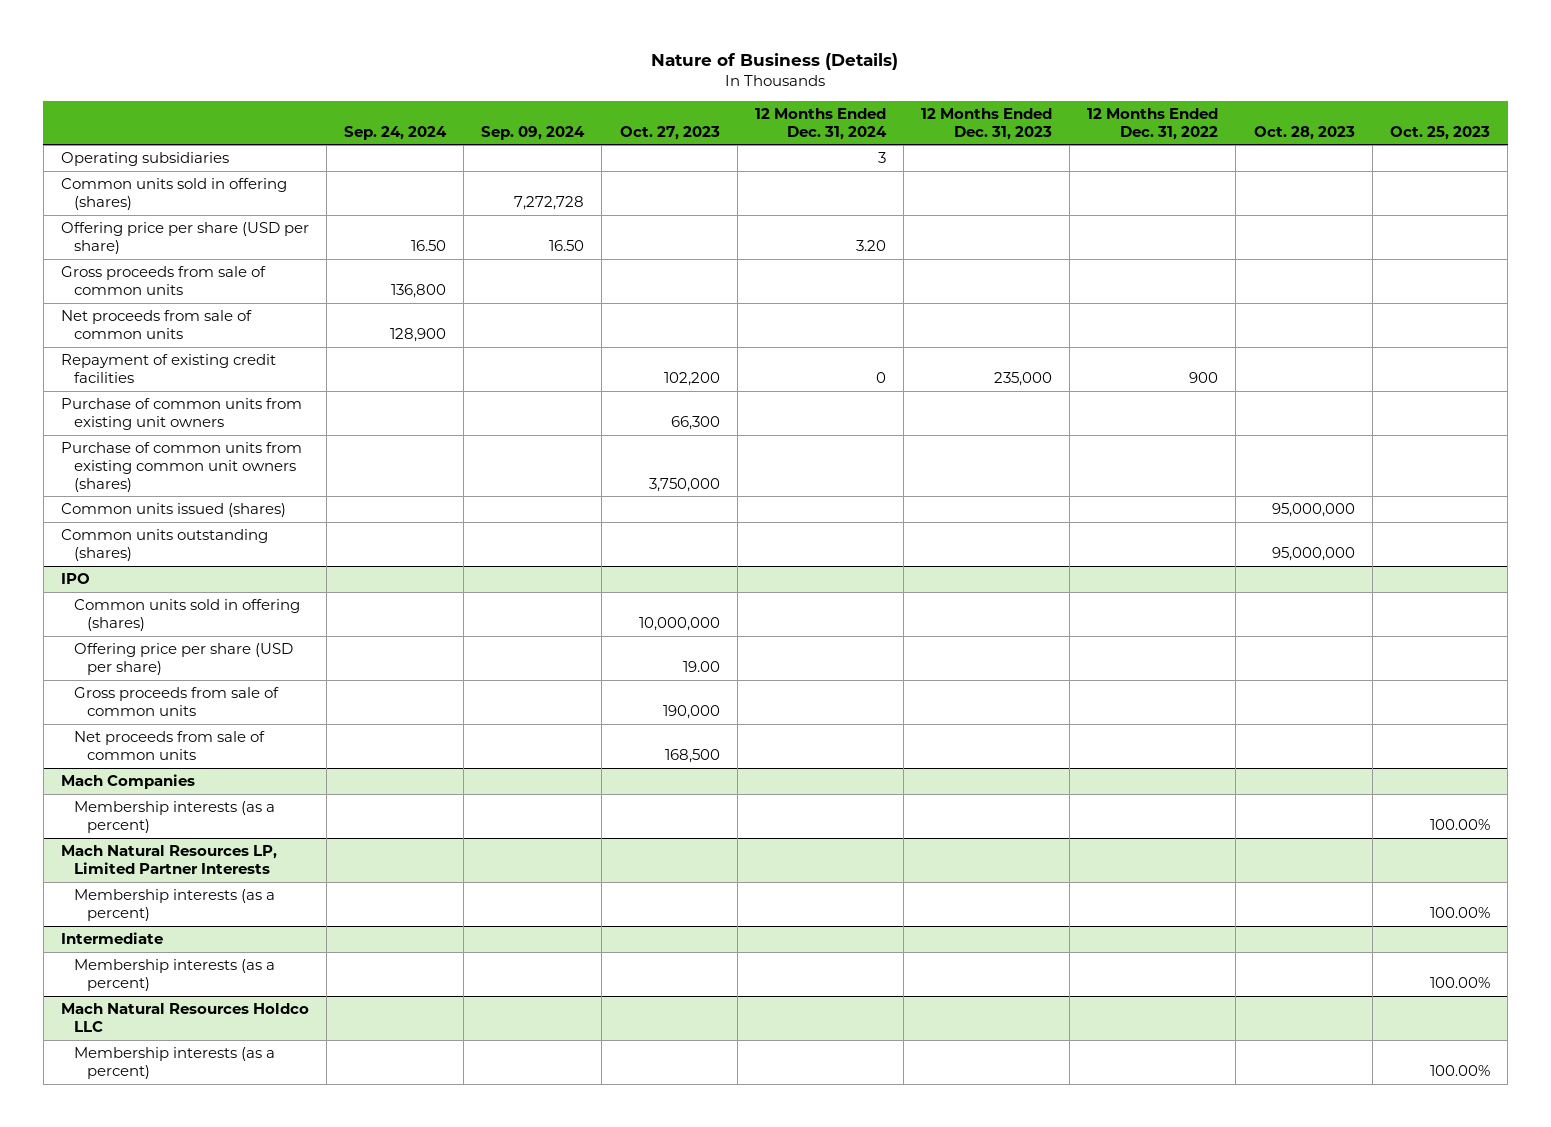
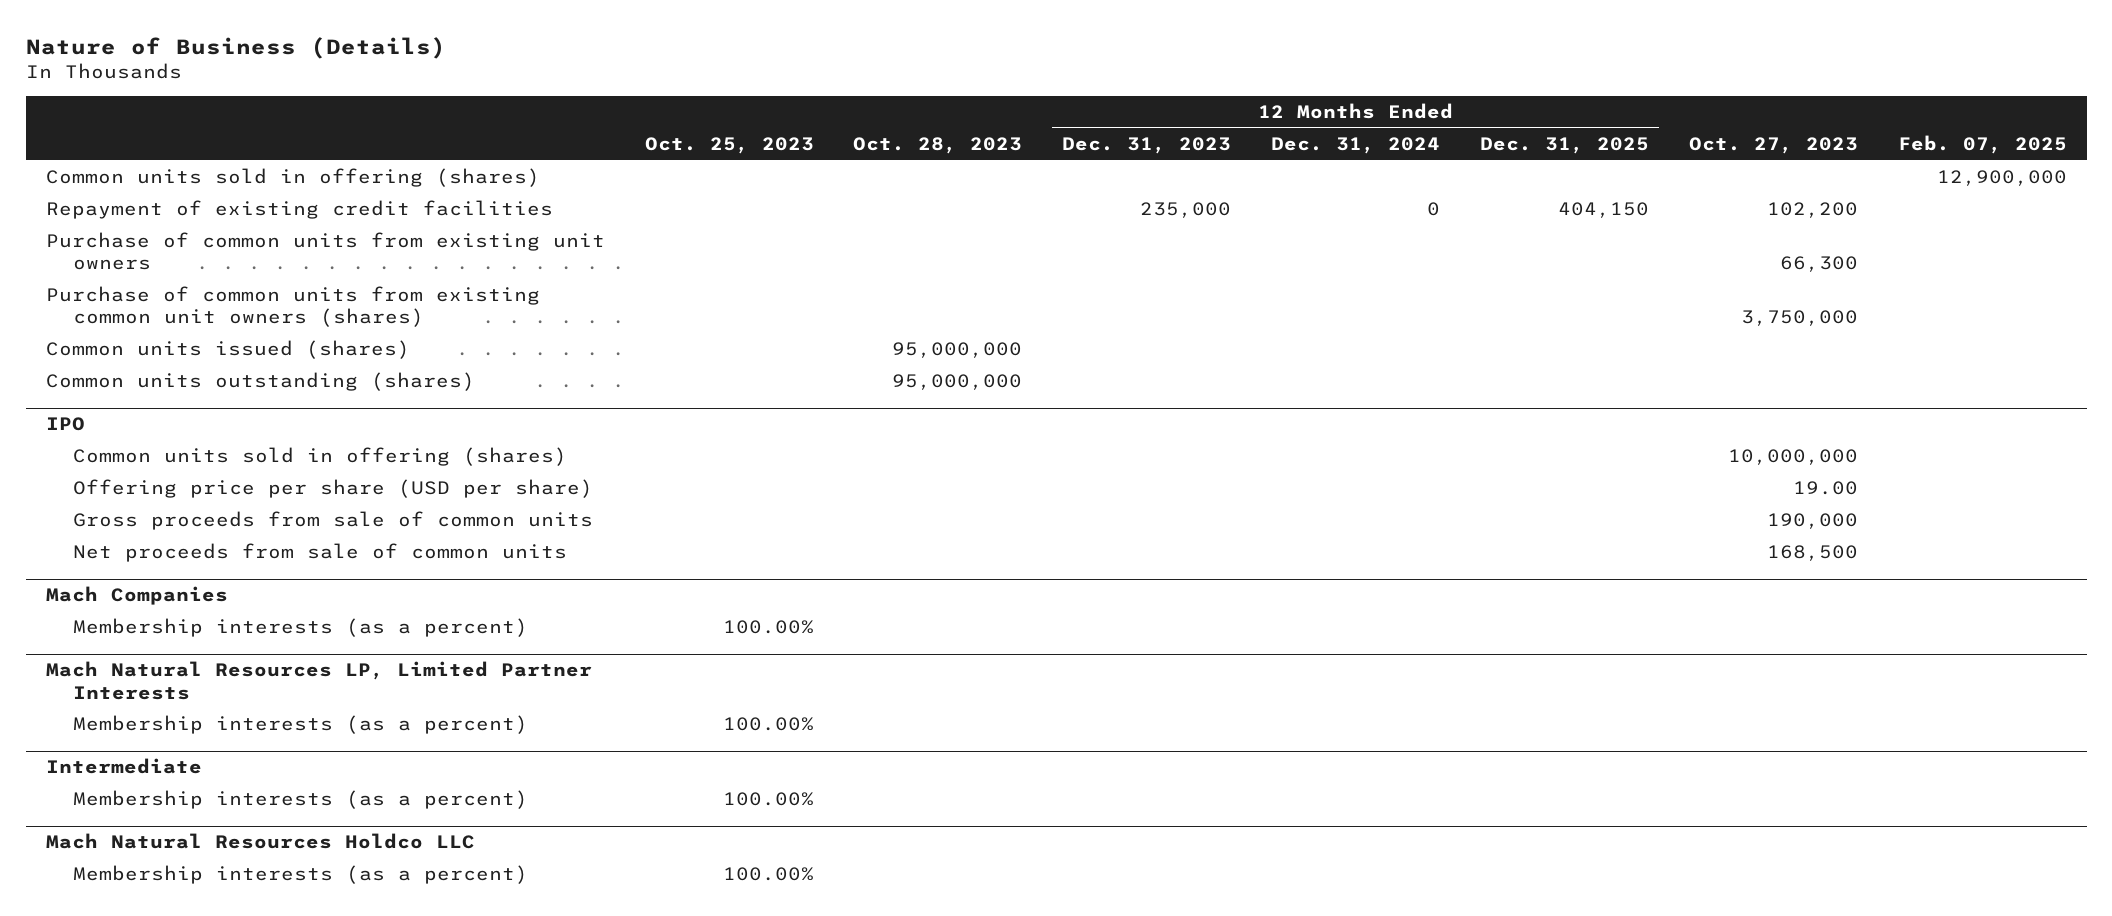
[343,125,447,140] Sep. 24, 2024 -> none
[481,125,586,140] Sep. 09, 2024 -> none
[1087,107,1219,140] 12 Months Ended Dec. 31, 2022 -> none
none -> [1480,137,1650,155] Dec. 31, 2025
none -> [1897,135,2067,155] Feb. 07, 2025
[60,152,229,167] Operating subsidiaries -> none
[60,222,309,254] Offering price per share (USD per share) -> none
[60,266,266,295] Gross proceeds from sale of common units -> none
[60,310,252,339] Net proceeds from sale of common units -> none

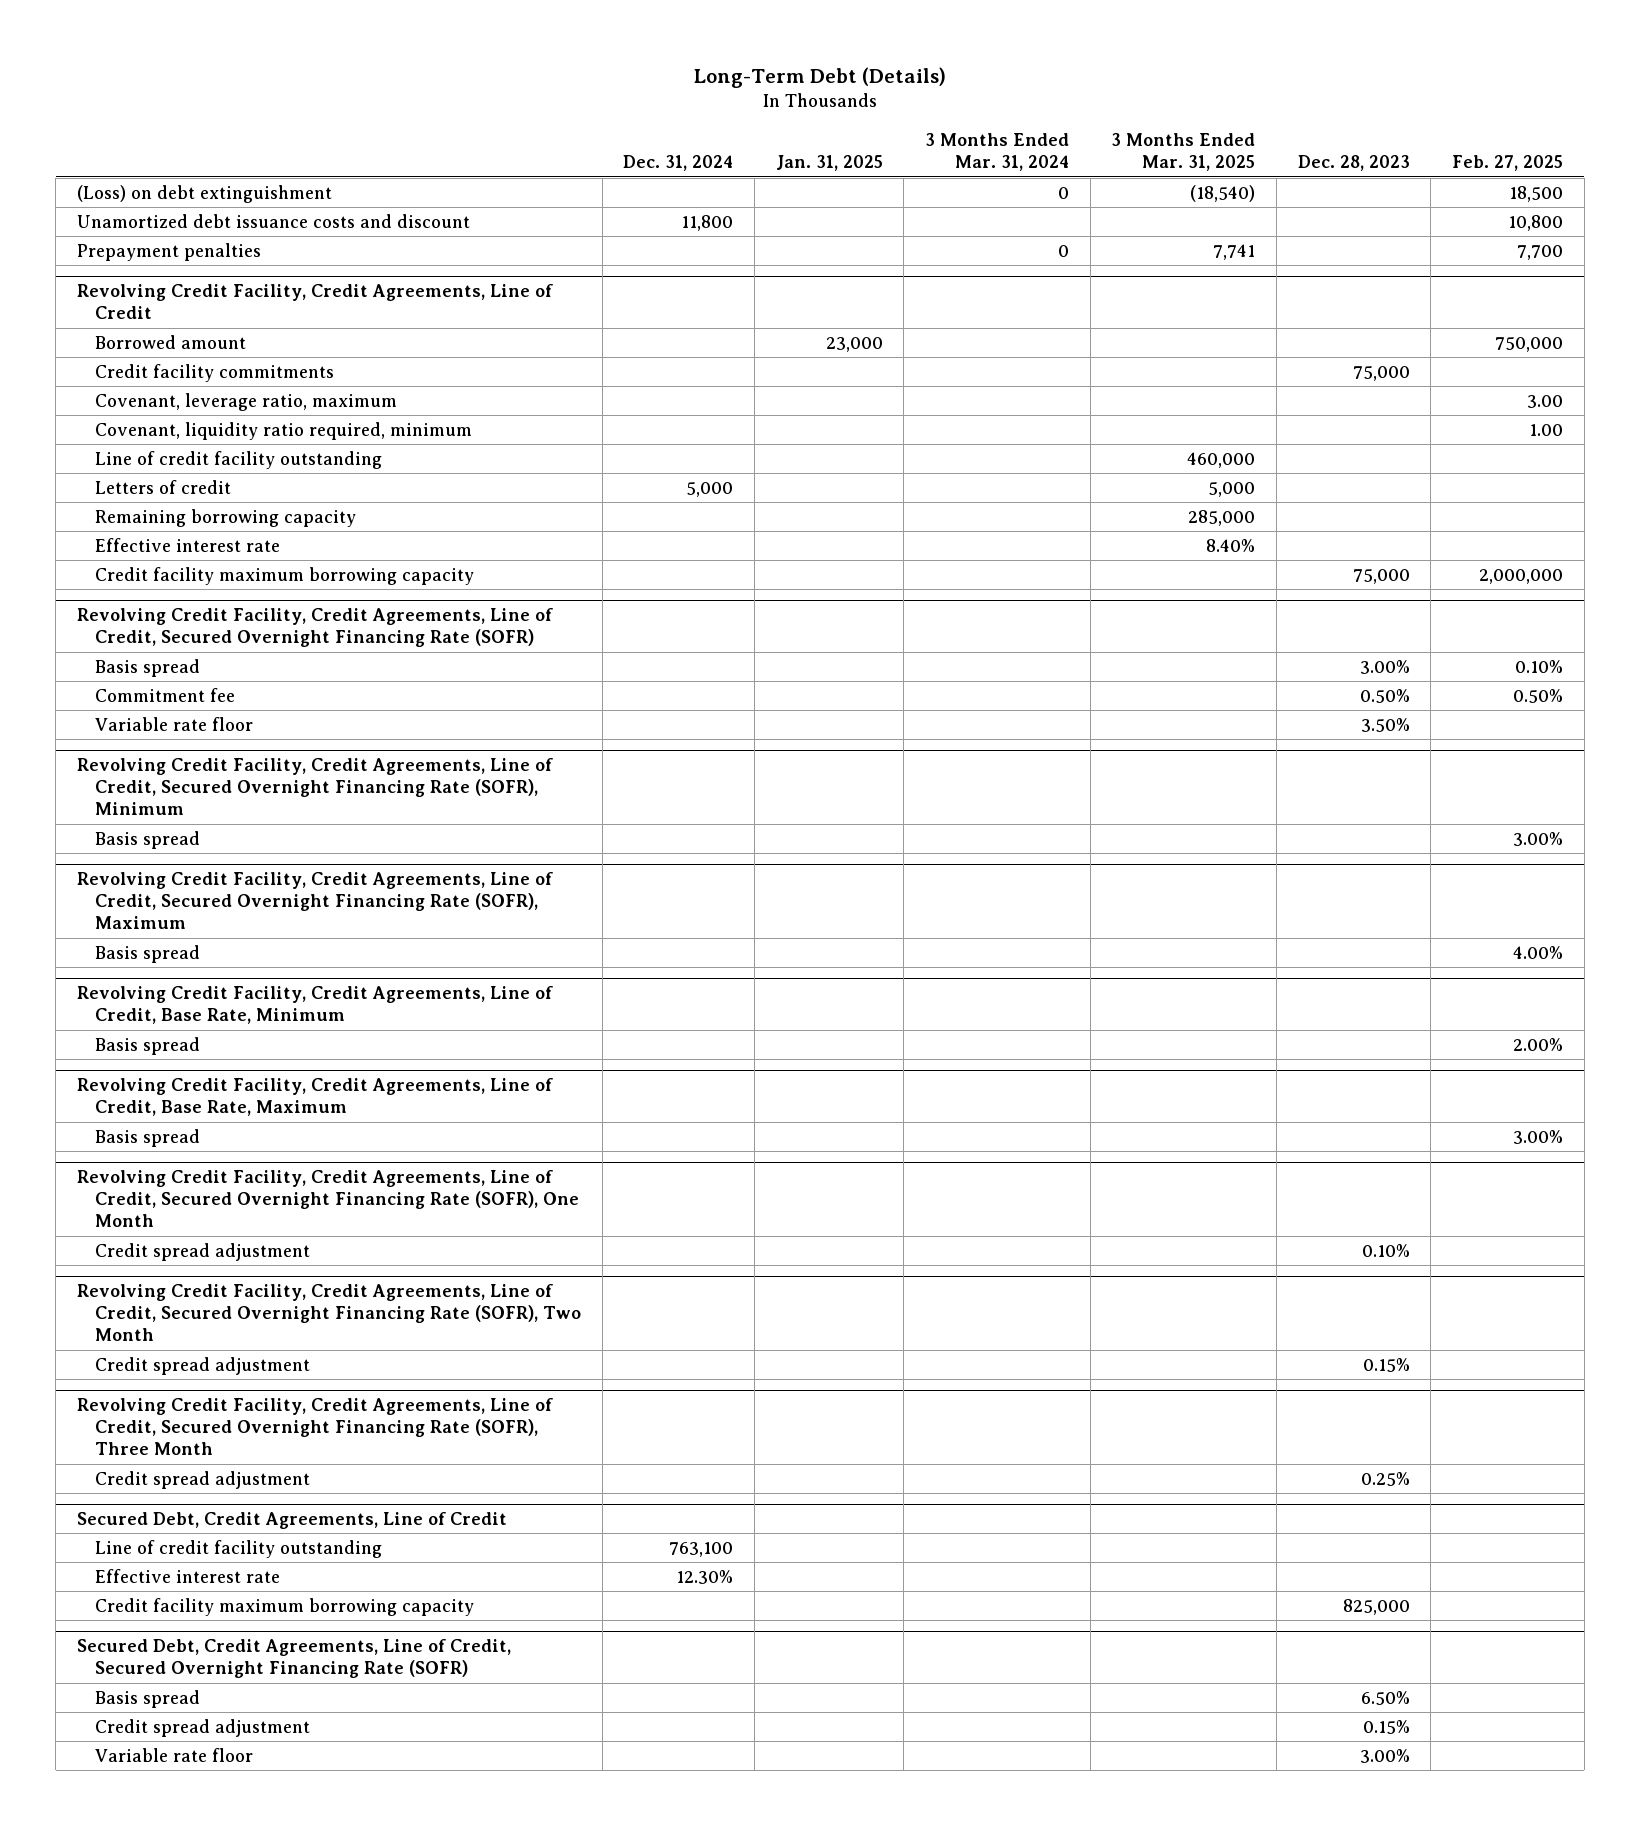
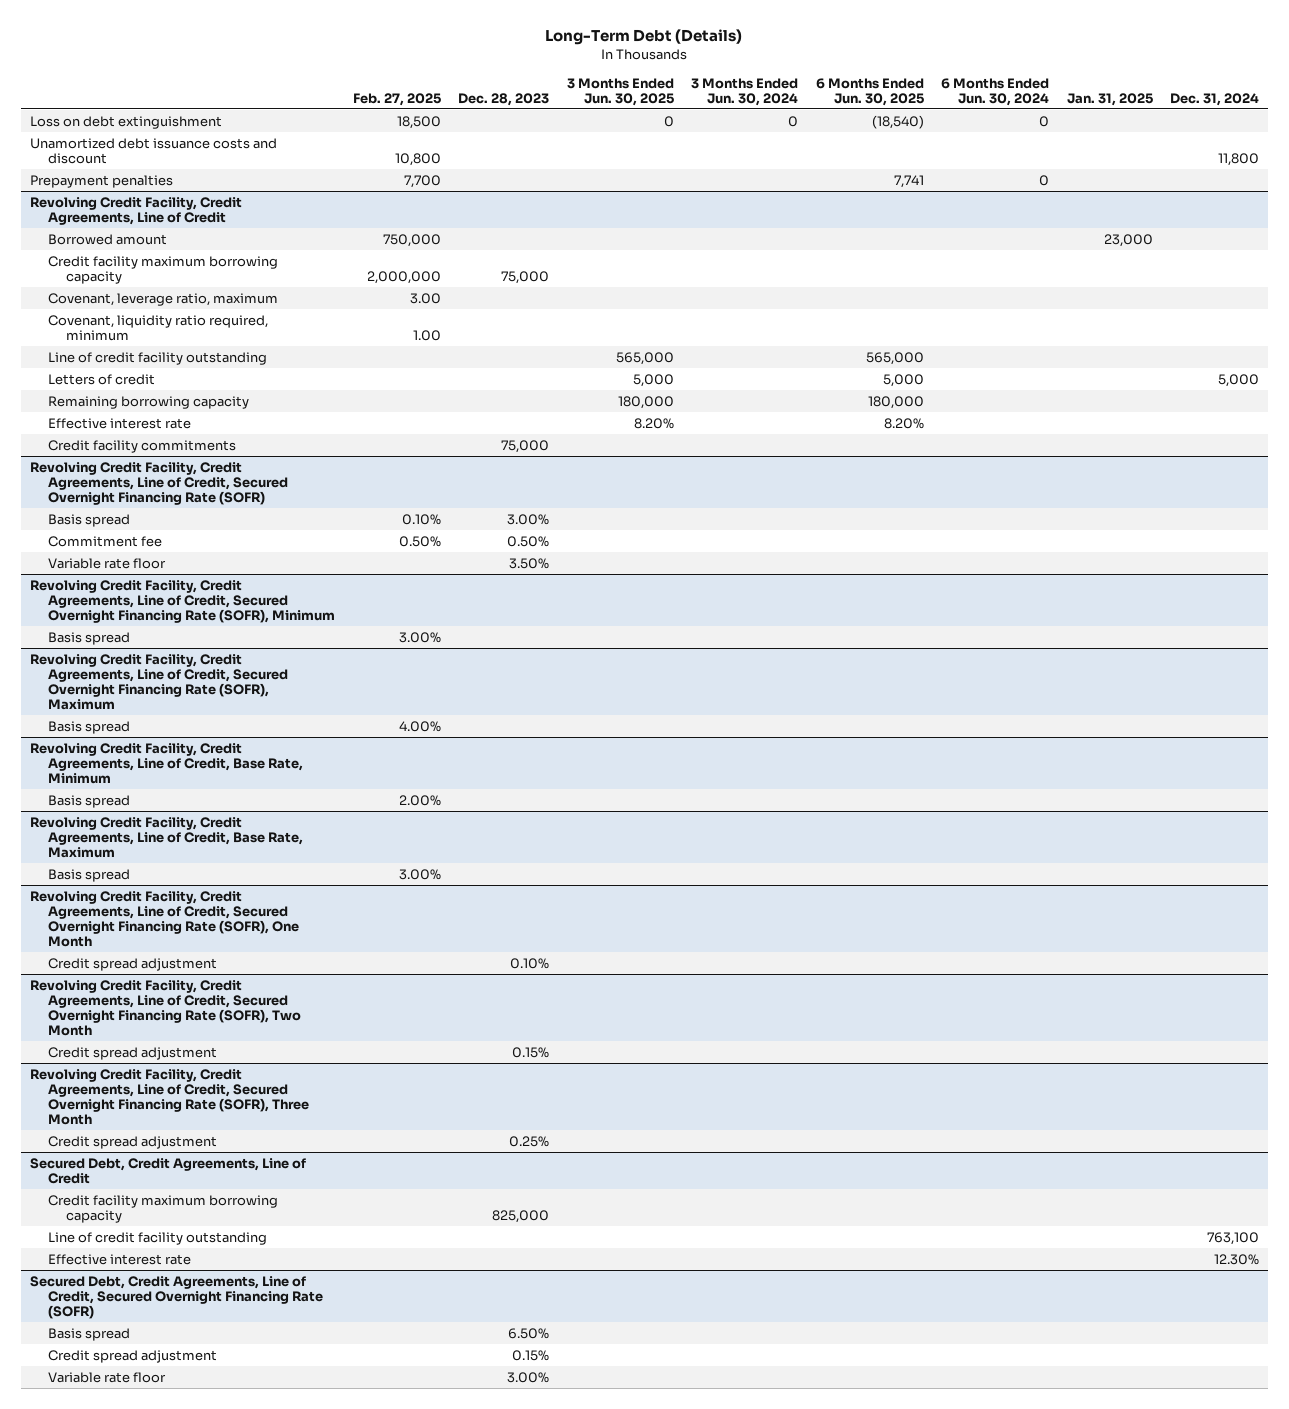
[924,132,1069,172] 3 Months Ended Mar. 31, 2024 -> none
[1111,132,1256,172] 3 Months Ended Mar. 31, 2025 -> none
none -> [566,77,674,106] 3 Months Ended Jun. 30, 2025
none -> [691,77,799,106] 3 Months Ended Jun. 30, 2024
none -> [815,77,924,106] 6 Months Ended Jun. 30, 2025
none -> [941,77,1050,106] 6 Months Ended Jun. 30, 2024
[76,184,332,203] (Loss) on debt extinguishment -> [29,115,222,129] Loss on debt extinguishment
[94,566,474,585] Credit facility maximum borrowing capacity -> [48,255,279,284] Credit facility maximum borrowing capacity
[94,363,334,382] Credit facility commitments -> [48,439,237,453] Credit facility commitments
[94,1597,474,1616] Credit facility maximum borrowing capacity -> [48,1194,279,1223] Credit facility maximum borrowing capacity

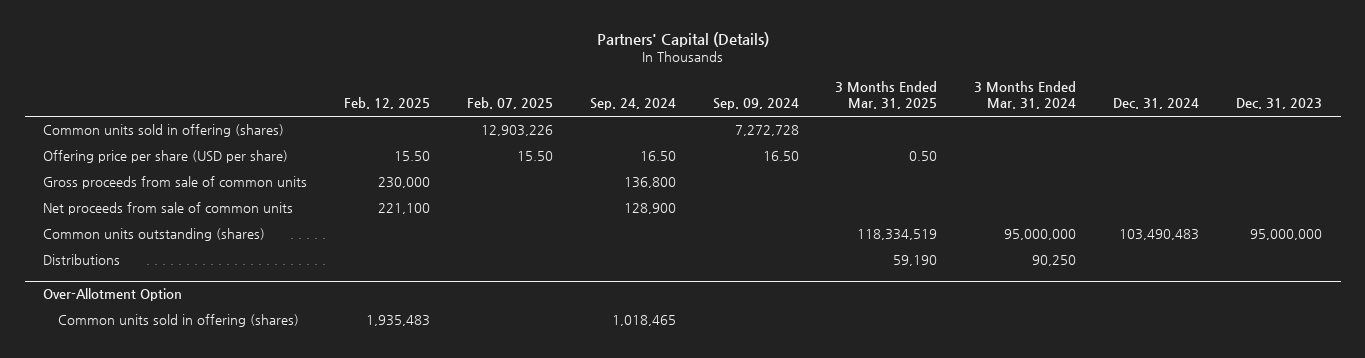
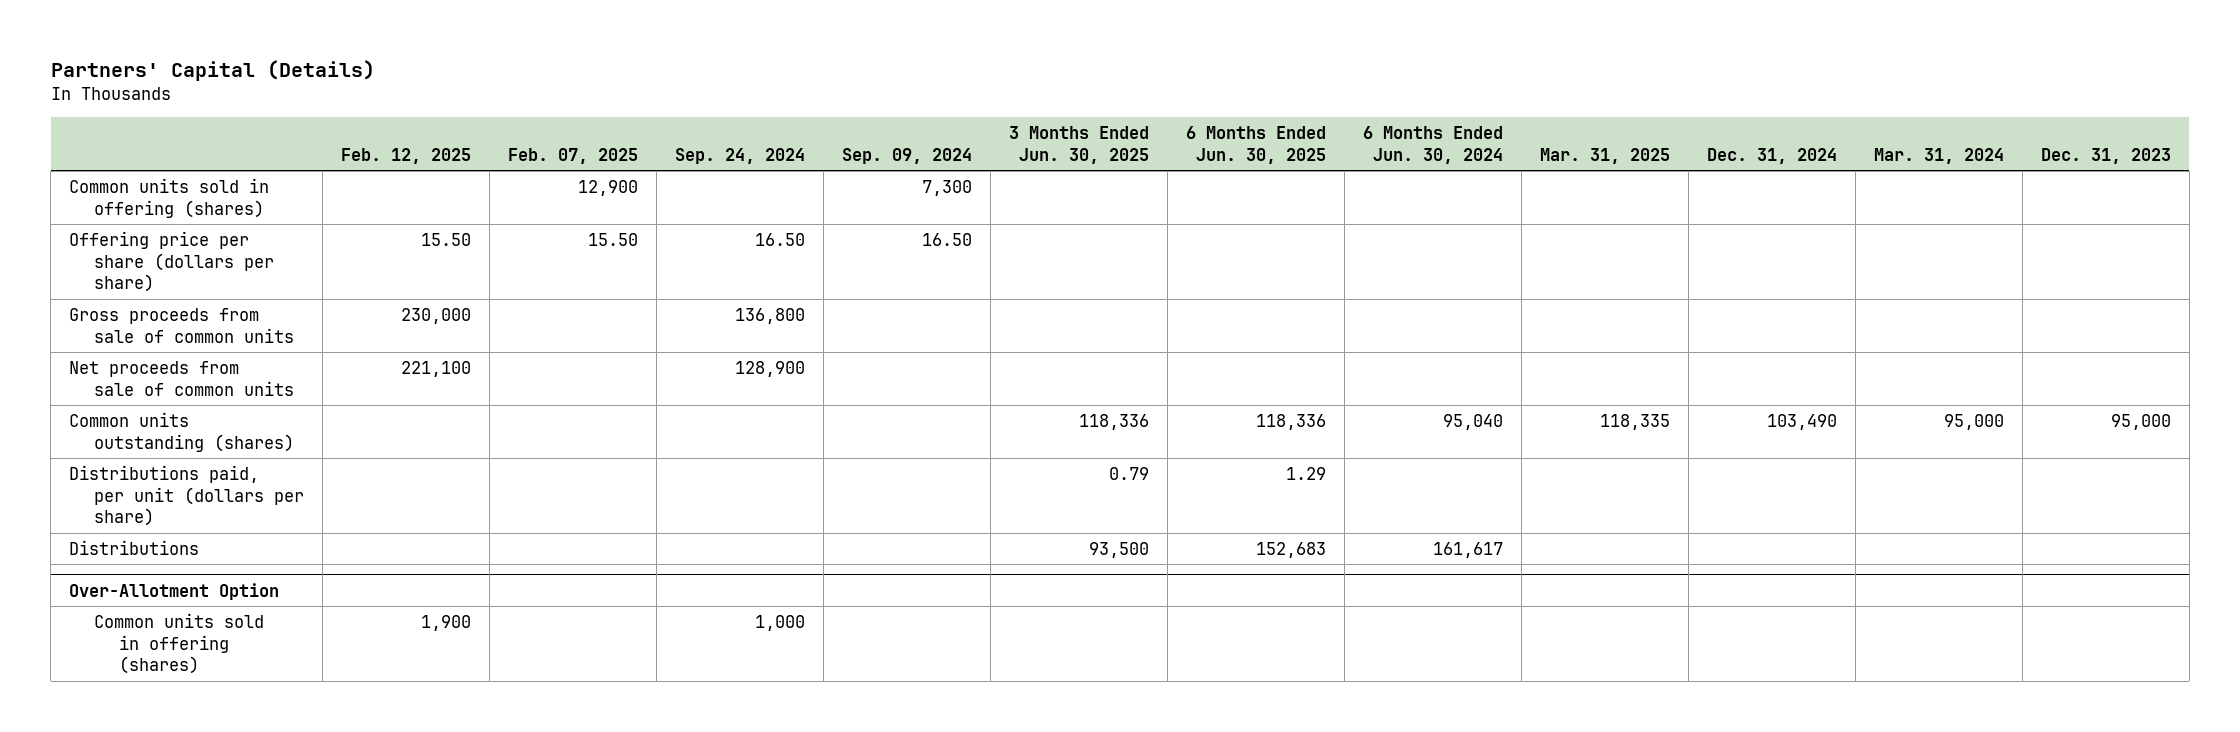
[835,81,938,110] 3 Months Ended Mar. 31, 2025 -> none
[974,81,1077,110] 3 Months Ended Mar. 31, 2024 -> none
none -> [1009,126,1150,164] 3 Months Ended Jun. 30, 2025
none -> [1186,126,1327,164] 6 Months Ended Jun. 30, 2025
none -> [1363,126,1504,164] 6 Months Ended Jun. 30, 2024
none -> [1539,147,1670,164] Mar. 31, 2025
none -> [1873,147,2004,164] Mar. 31, 2024
[480,125,553,137] 12,903,226 -> [578,179,639,196] 12,900
[734,125,799,137] 7,272,728 -> [922,179,973,196] 7,300
[43,150,289,164] Offering price per share (USD per share) -> [69,230,275,293] Offering price per share (dollars per share)
[1119,229,1200,241] 103,490,483 -> [1766,413,1837,430] 103,490
[1250,229,1323,241] 95,000,000 -> [2110,413,2171,430] 95,000
none -> [69,464,305,527] Distributions paid, per unit (dollars per share)
[365,315,430,327] 1,935,483 -> [421,614,472,631] 1,900
[611,315,676,327] 1,018,465 -> [755,614,806,631] 1,000

